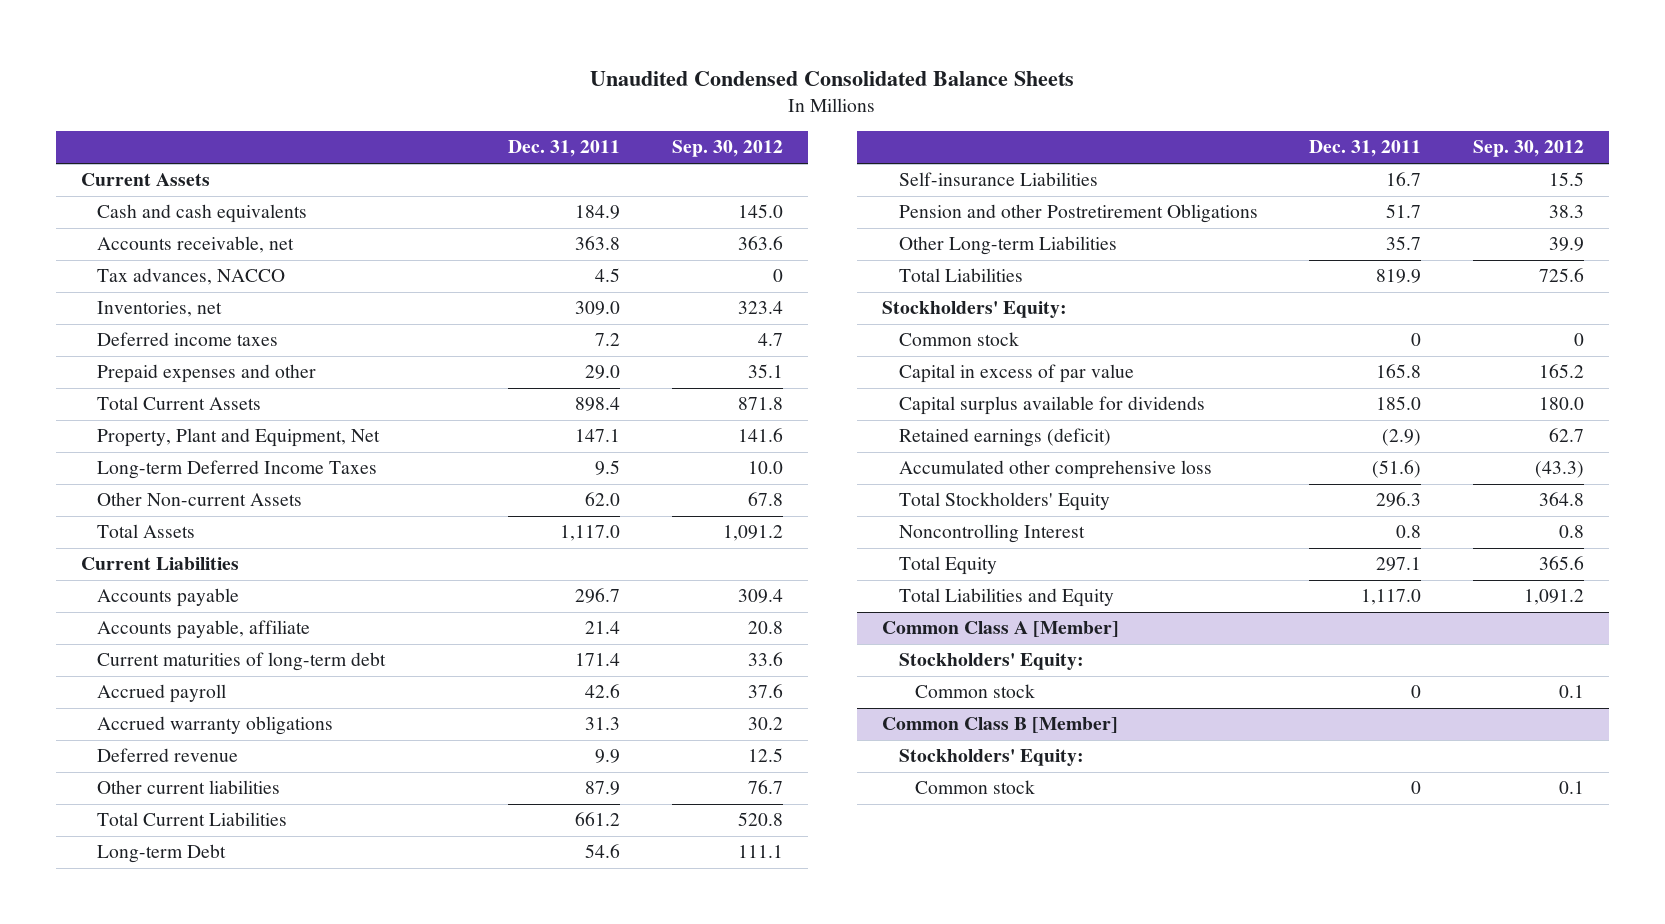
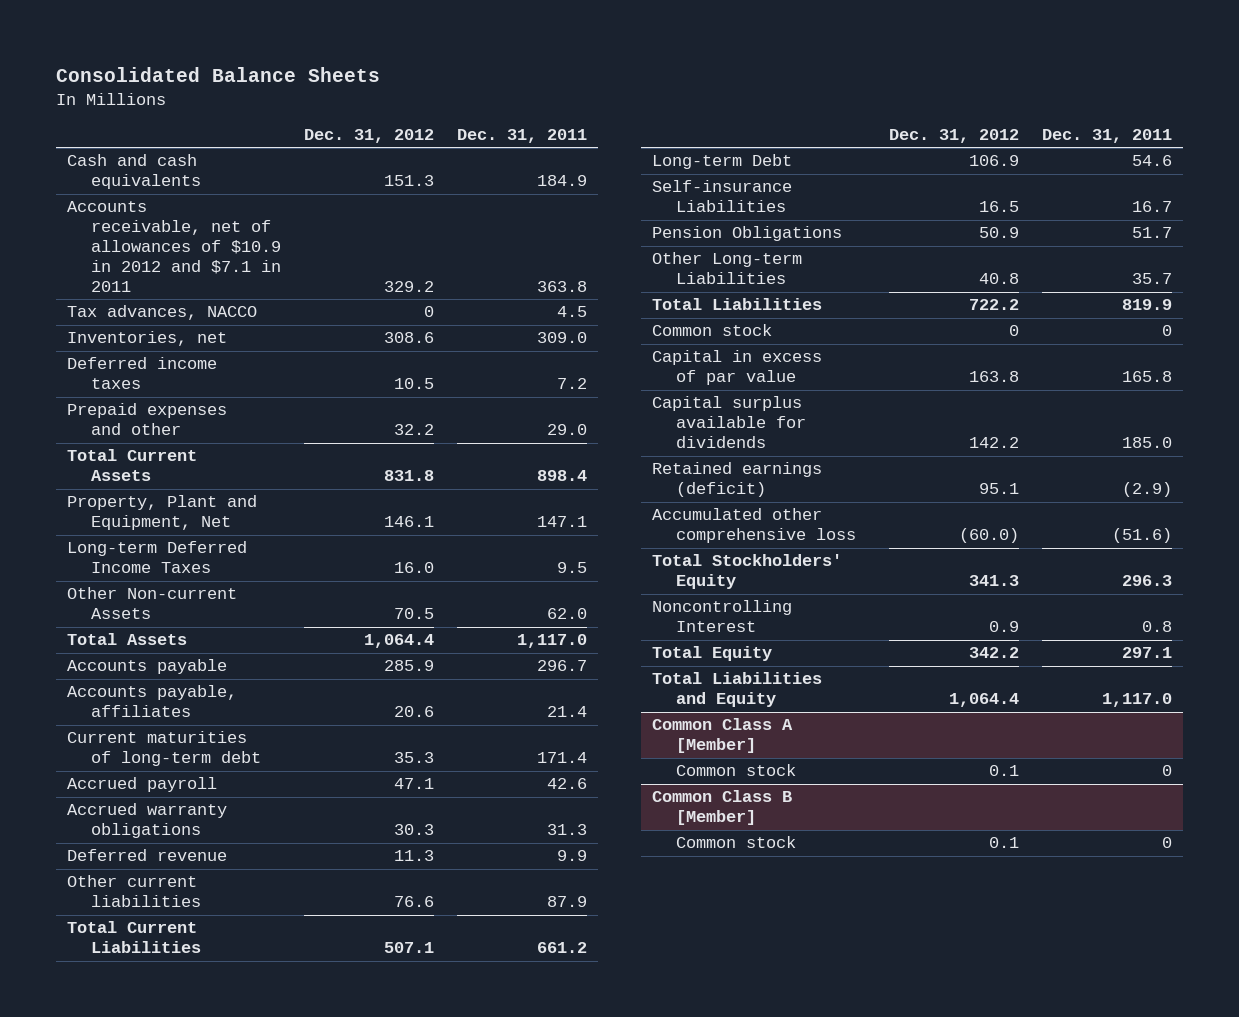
[590,70,1075,86] Unaudited Condensed Consolidated Balance Sheets -> [55,66,380,82] Consolidated Balance Sheets
[671,140,783,158] Sep. 30, 2012 -> none
none -> [303,128,434,143] Dec. 31, 2012
[81,173,211,187] Current Assets -> none
[97,236,295,254] Accounts receivable, net -> [67,201,281,293] Accounts receivable, net of allowances of $10.9 in 2012 and $7.1 in 2011
[81,557,240,571] Current Liabilities -> none
[97,620,311,640] Accounts payable, affiliate -> [67,685,238,718] Accounts payable, affiliates
[898,204,1258,224] Pension and other Postretirement Obligations -> [652,226,843,242] Pension Obligations
[882,301,1068,319] Stockholders' Equity: -> none
[898,653,1084,671] Stockholders' Equity: -> none
[898,749,1084,767] Stockholders' Equity: -> none

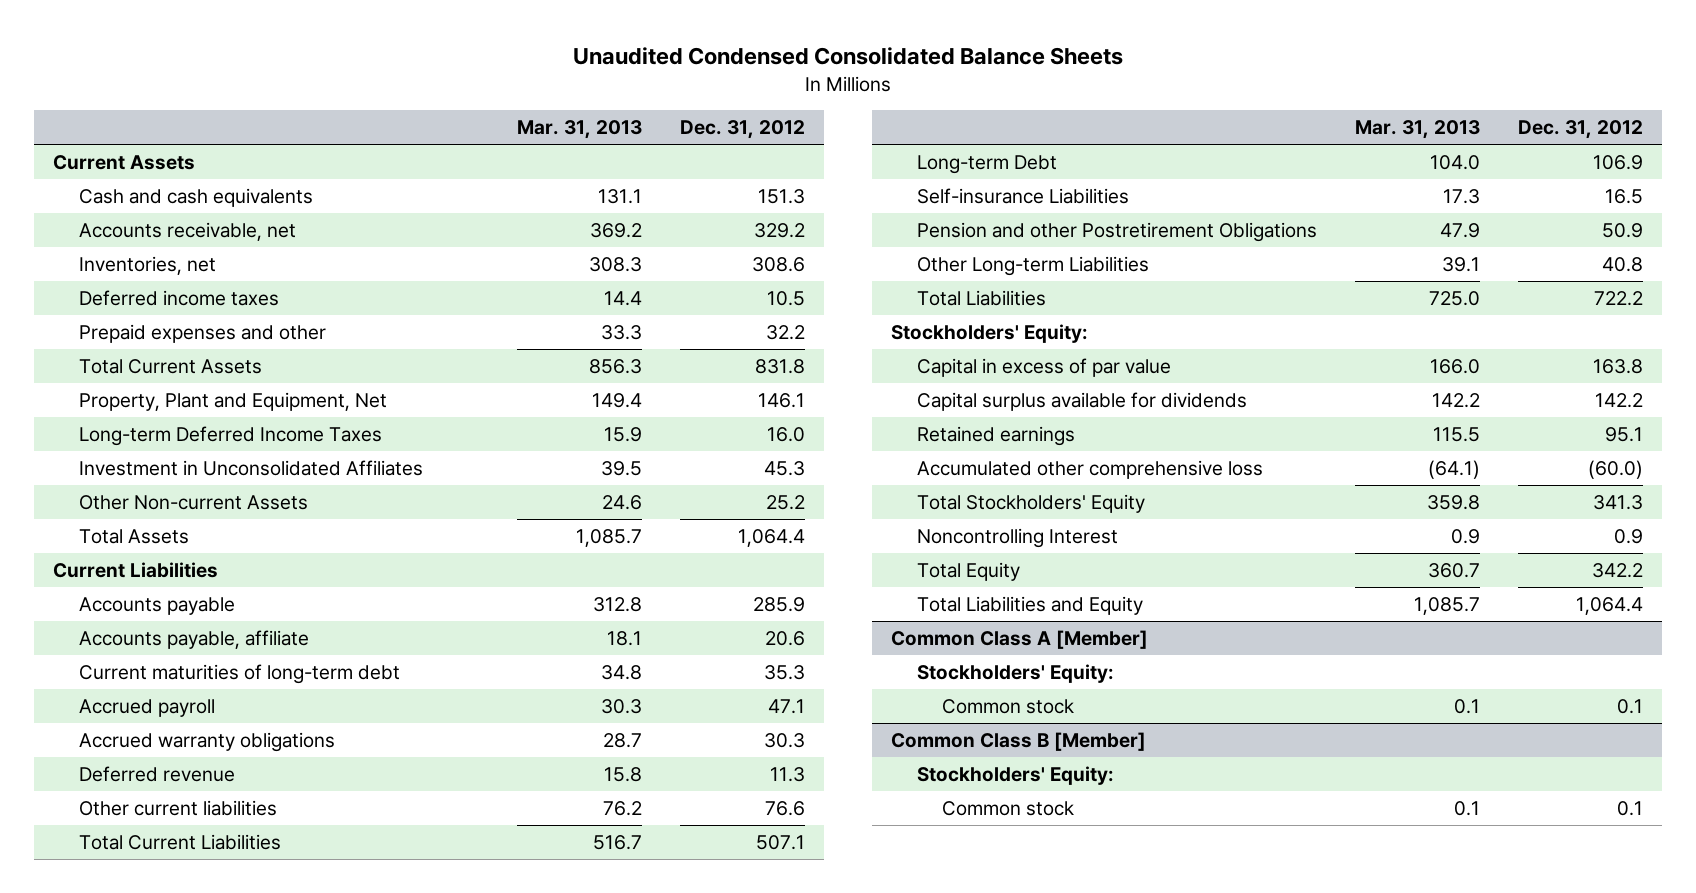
[55,66,380,82] Consolidated Balance Sheets -> [573,47,1124,66] Unaudited Condensed Consolidated Balance Sheets
[456,128,587,143] Dec. 31, 2011 -> none
none -> [516,120,642,140] Mar. 31, 2013
none -> [53,155,196,171] Current Assets
[67,305,258,321] Tax advances, NACCO -> none
[67,201,281,293] Accounts receivable, net of allowances of $10.9 in 2012 and $7.1 in 2011 -> [78,222,296,242] Accounts receivable, net
none -> [78,460,423,477] Investment in Unconsolidated Affiliates
[393,608,434,620] 70.5 -> [765,495,805,511] 25.2
none -> [53,562,219,579] Current Liabilities
[67,685,238,718] Accounts payable, affiliates -> [78,630,309,650] Accounts payable, affiliate
[652,226,843,242] Pension Obligations -> [916,222,1317,243] Pension and other Postretirement Obligations
[652,324,773,337] Common stock -> none
none -> [891,324,1089,344] Stockholders' Equity:
[652,462,823,498] Retained earnings (deficit) -> [916,426,1075,447] Retained earnings
none -> [916,664,1114,684] Stockholders' Equity:
none -> [916,766,1114,786] Stockholders' Equity:

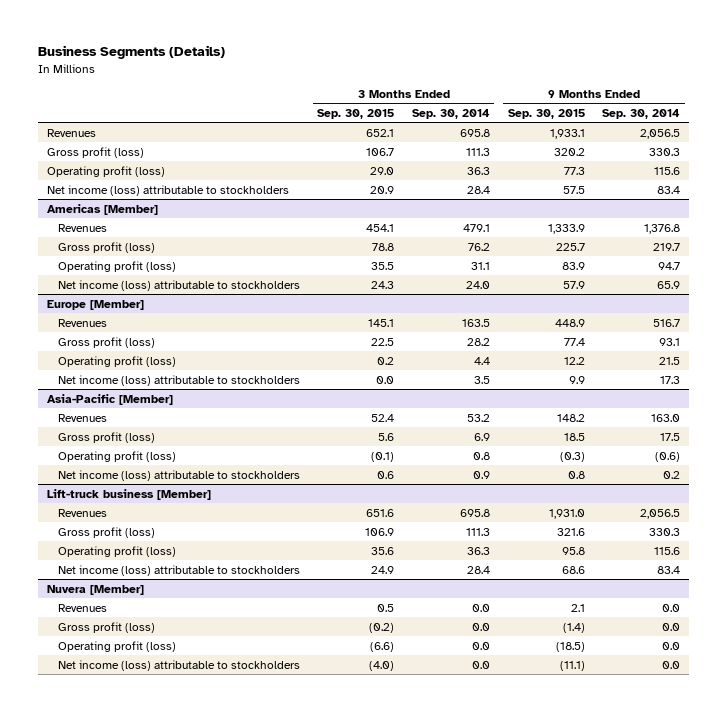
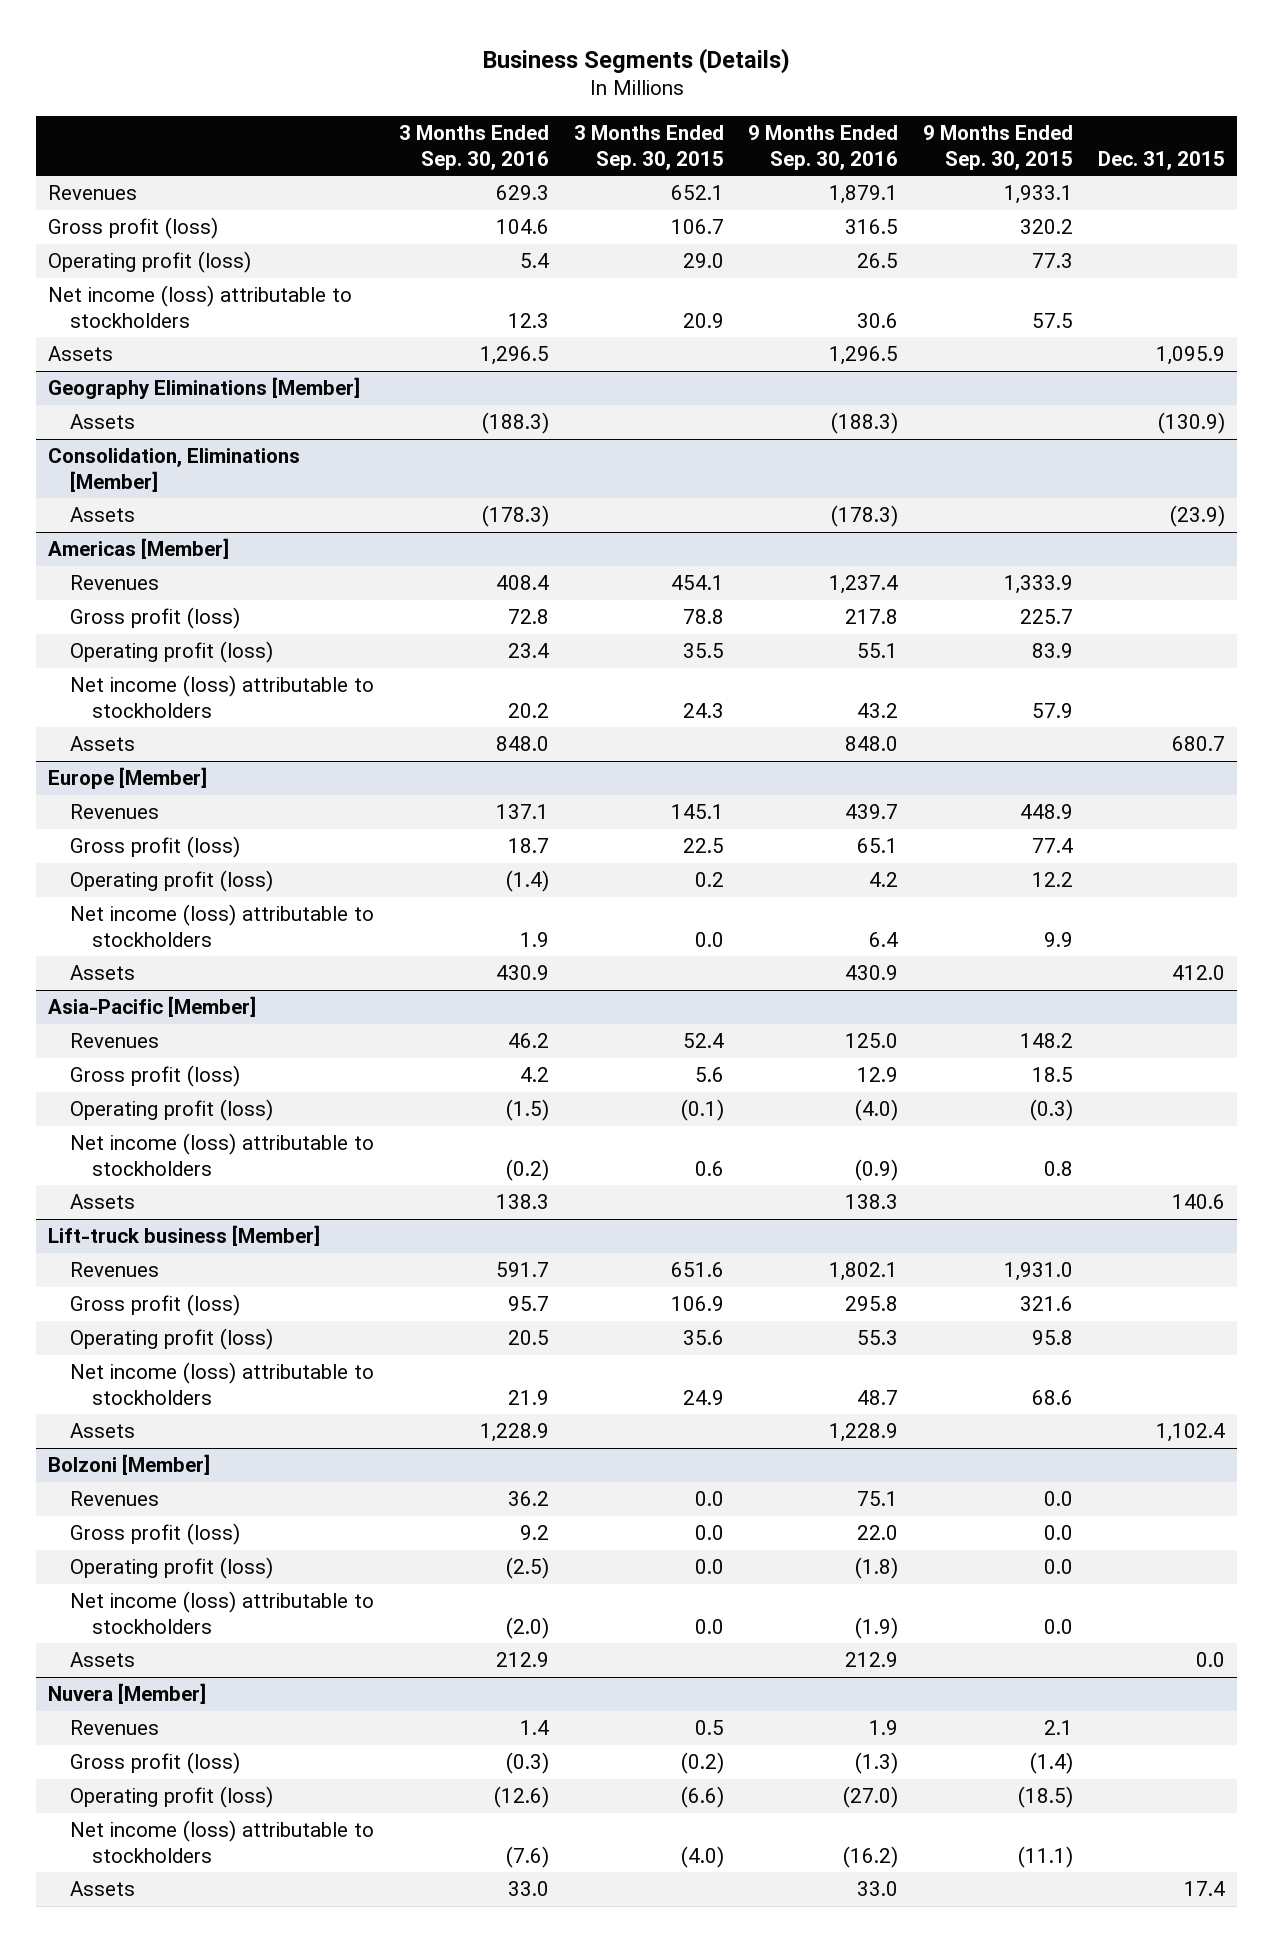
[411,108,490,119] Sep. 30, 2014 -> none
[602,108,681,119] Sep. 30, 2014 -> none
none -> [398,125,549,170] 3 Months Ended Sep. 30, 2016
none -> [748,125,899,170] 9 Months Ended Sep. 30, 2016
none -> [1097,150,1225,170] Dec. 31, 2015
none -> [48,346,114,362] Assets
none -> [48,377,361,400] Geography Eliminations [Member]
none -> [70,414,136,430] Assets
none -> [48,448,301,492] Consolidation, Eliminations [Member]
none -> [70,507,136,523] Assets
none -> [70,736,136,752] Assets
none -> [70,965,136,981] Assets
none -> [70,1194,136,1210] Assets
none -> [70,1423,136,1439] Assets
none -> [48,1454,211,1476] Bolzoni [Member]
none -> [70,1491,160,1507] Revenues
none -> [70,1523,241,1546] Gross profit (loss)
none -> [70,1557,274,1580] Operating profit (loss)
none -> [70,1591,375,1634] Net income (loss) attributable to stockholders
none -> [70,1652,136,1668] Assets
none -> [70,1881,136,1897] Assets

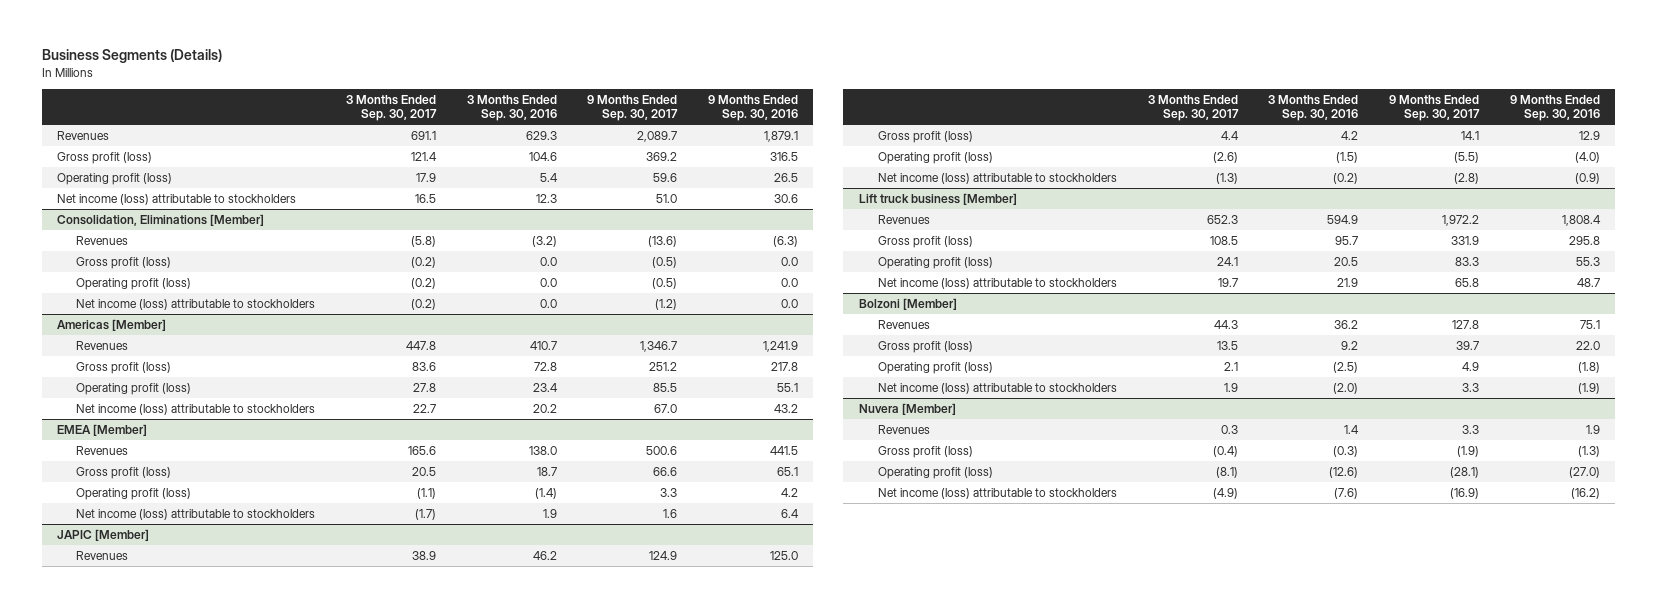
[573,125,724,170] 3 Months Ended Sep. 30, 2015 -> none
[923,125,1074,170] 9 Months Ended Sep. 30, 2015 -> none
[1097,150,1225,170] Dec. 31, 2015 -> none
none -> [345,94,437,122] 3 Months Ended Sep. 30, 2017
none -> [587,94,679,122] 9 Months Ended Sep. 30, 2017
[48,346,114,362] Assets -> none
[48,377,361,400] Geography Eliminations [Member] -> none
[70,414,136,430] Assets -> none
[70,507,136,523] Assets -> none
none -> [76,236,129,246] Revenues
none -> [76,257,172,270] Gross profit (loss)
none -> [76,278,192,291] Operating profit (loss)
none -> [76,299,316,311] Net income (loss) attributable to stockholders
[495,575,549,591] 408.4 -> [529,341,557,351] 410.7
[829,575,899,595] 1,237.4 -> [762,341,798,353] 1,241.9
[70,736,136,752] Assets -> none
[48,767,208,790] Europe [Member] -> [57,424,148,437] EMEA [Member]
[495,804,549,820] 137.1 -> [528,446,557,456] 138.0
[845,804,899,820] 439.7 -> [769,446,798,456] 441.5
[70,965,136,981] Assets -> none
[48,996,257,1018] Asia-Pacific [Member] -> [57,529,150,542] JAPIC [Member]
[70,1194,136,1210] Assets -> none
[48,1225,321,1247] Lift-truck business [Member] -> [858,193,1017,206] Lift truck business [Member]
[495,1262,549,1278] 591.7 -> [1327,215,1359,225] 594.9
[829,1262,899,1282] 1,802.1 -> [1561,215,1601,227] 1,808.4
[70,1423,136,1439] Assets -> none
[70,1652,136,1668] Assets -> none
[70,1881,136,1897] Assets -> none

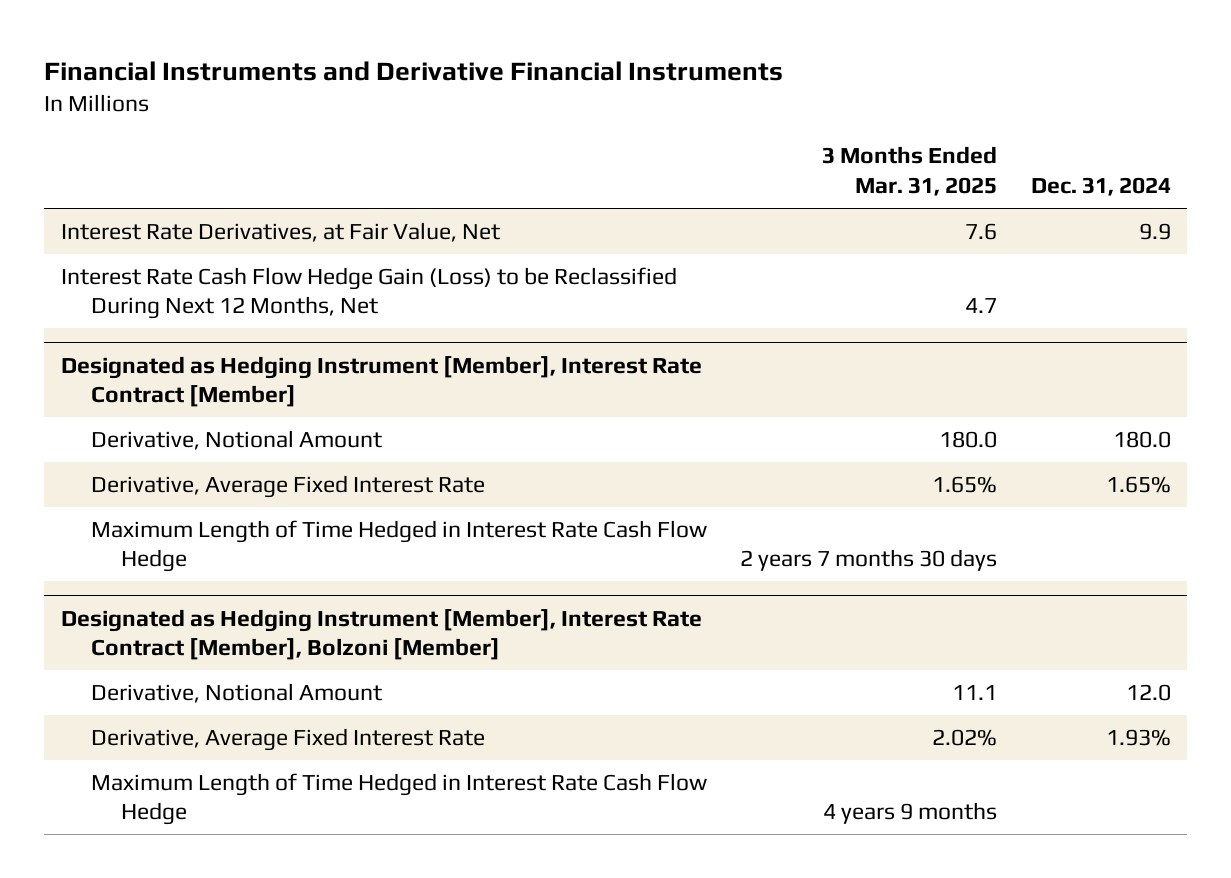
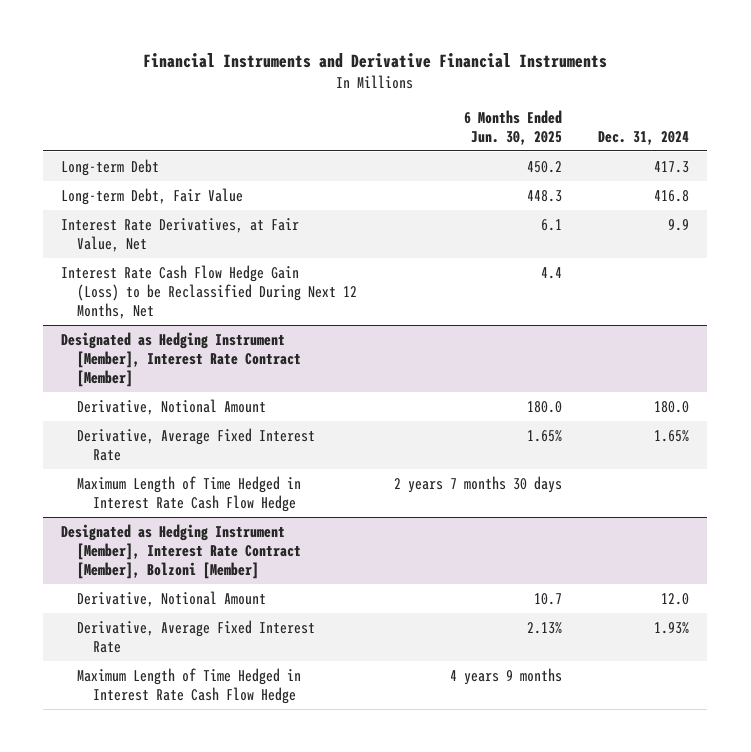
[822,146,998,197] 3 Months Ended Mar. 31, 2025 -> none
none -> [463,109,562,145] 6 Months Ended Jun. 30, 2025
none -> [61,158,160,176] Long-term Debt
none -> [61,187,244,205] Long-term Debt, Fair Value

